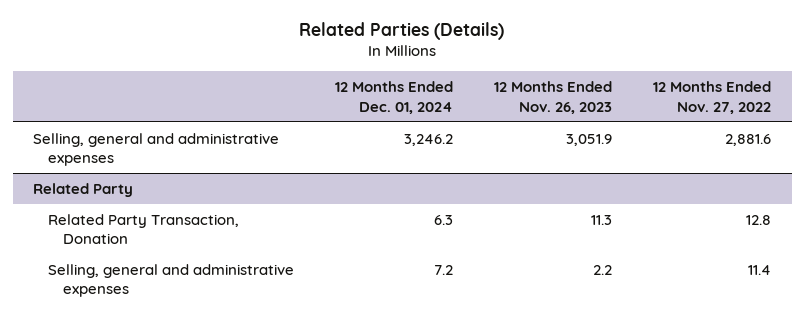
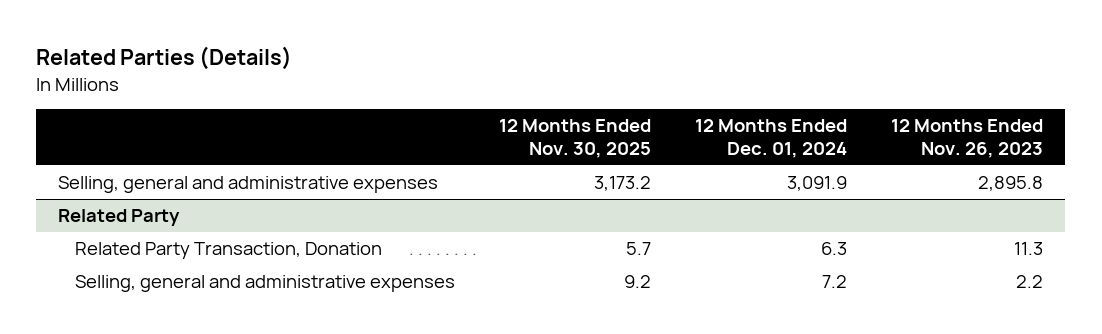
[653,81,772,114] 12 Months Ended Nov. 27, 2022 -> none
none -> [499,119,652,159] 12 Months Ended Nov. 30, 2025
[404,133,454,146] 3,246.2 -> [787,176,848,192] 3,091.9
[566,133,613,146] 3,051.9 -> [978,176,1044,192] 2,895.8

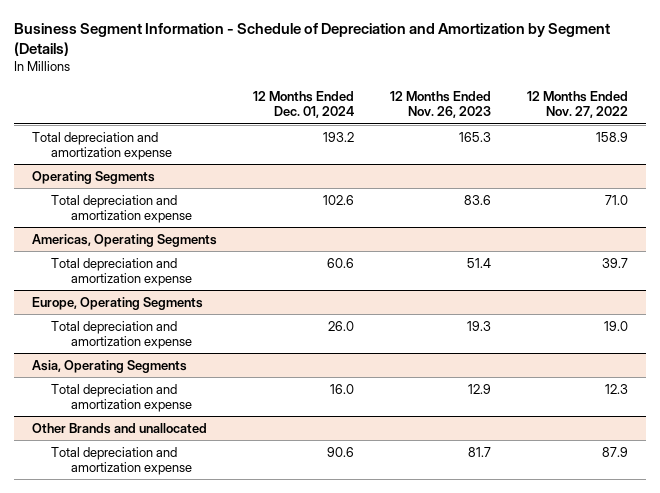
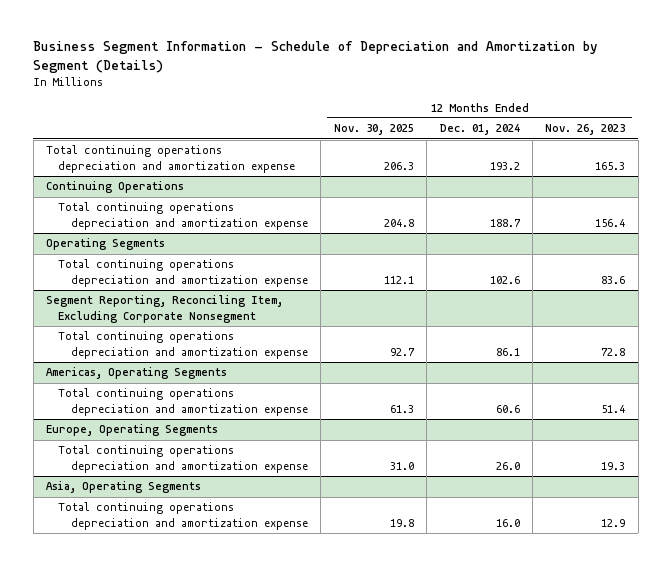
[527,91,629,119] 12 Months Ended Nov. 27, 2022 -> none
none -> [333,124,414,136] Nov. 30, 2025
[31,131,173,160] Total depreciation and amortization expense -> [46,145,296,173] Total continuing operations depreciation and amortization expense
none -> [46,181,185,194] Continuing Operations
none -> [58,202,308,230] Total continuing operations depreciation and amortization expense
[51,194,193,223] Total depreciation and amortization expense -> [58,259,308,287] Total continuing operations depreciation and amortization expense
none -> [46,295,284,323] Segment Reporting, Reconciling Item, Excluding Corporate Nonsegment
none -> [58,331,308,359] Total continuing operations depreciation and amortization expense
[51,257,193,286] Total depreciation and amortization expense -> [58,388,308,416] Total continuing operations depreciation and amortization expense
[51,320,193,349] Total depreciation and amortization expense -> [58,445,308,473] Total continuing operations depreciation and amortization expense
[31,422,207,434] Other Brands and unallocated -> none
[51,446,193,475] Total depreciation and amortization expense -> none
[51,383,193,412] Total depreciation and amortization expense -> [58,502,308,530] Total continuing operations depreciation and amortization expense

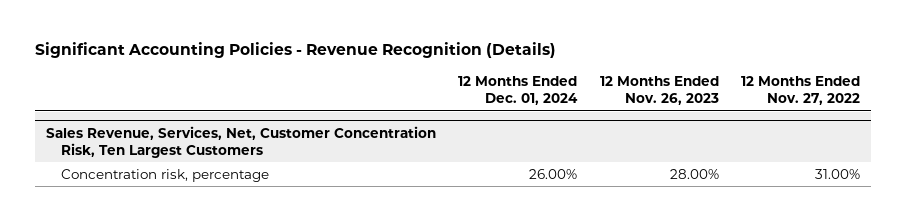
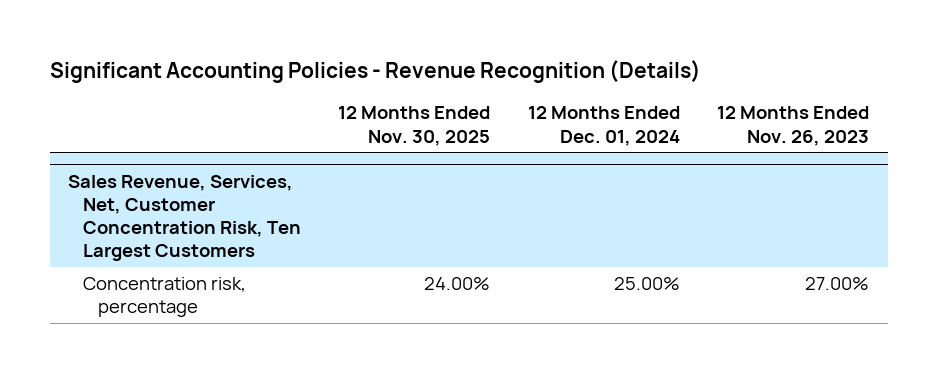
[740,75,860,106] 12 Months Ended Nov. 27, 2022 -> none
none -> [338,106,491,146] 12 Months Ended Nov. 30, 2025
[529,168,578,179] 26.00% -> [613,277,680,291] 25.00%
[669,168,719,179] 28.00% -> [805,277,870,291] 27.00%

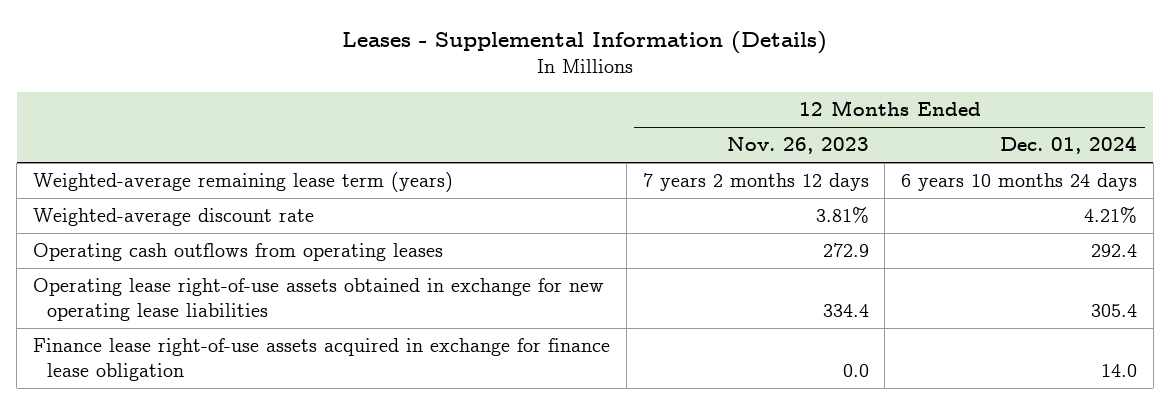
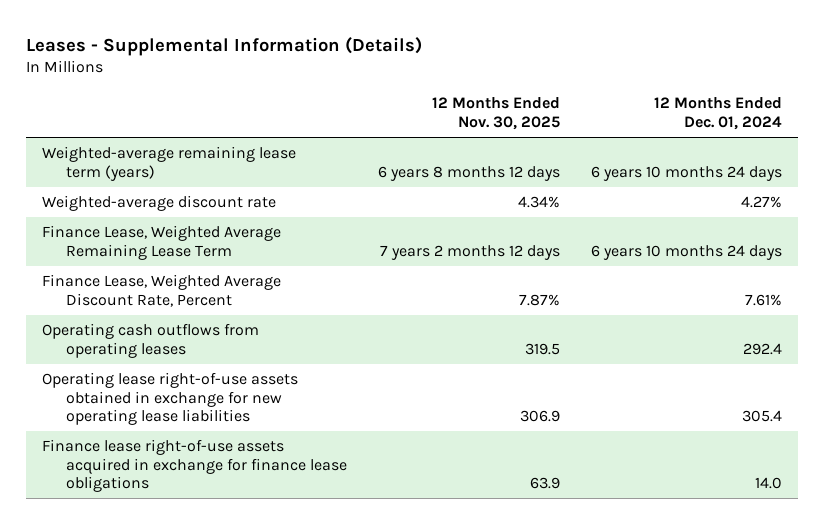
[726,137,869,155] Nov. 26, 2023 -> none
none -> [432,97,561,131] 12 Months Ended Nov. 30, 2025
[1084,207,1138,224] 4.21% -> [741,195,783,208] 4.27%
none -> [41,224,281,260] Finance Lease, Weighted Average Remaining Lease Term
none -> [41,273,281,307] Finance Lease, Weighted Average Discount Rate, Percent
[33,338,611,381] Finance lease right-of-use assets acquired in exchange for finance lease obligation -> [41,438,347,493] Finance lease right-of-use assets acquired in exchange for finance lease obligations

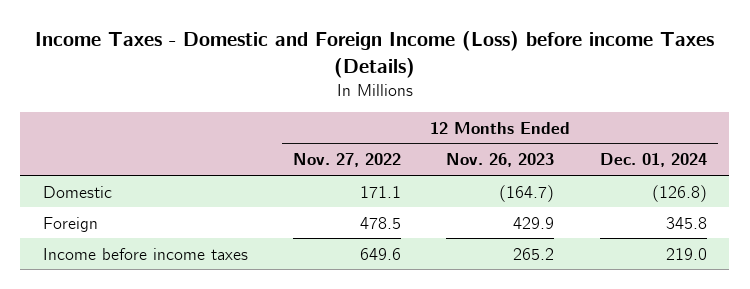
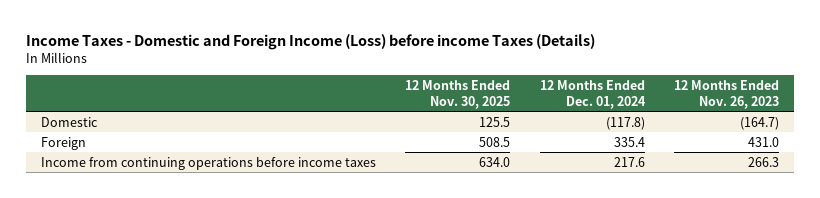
[293,153,402,168] Nov. 27, 2022 -> none
none -> [405,79,511,109] 12 Months Ended Nov. 30, 2025
[651,184,707,202] (126.8) -> [605,116,645,130] (117.8)
[513,216,555,229] 429.9 -> [748,136,780,147] 431.0
[665,216,707,229] 345.8 -> [613,136,645,147] 335.4
[42,247,248,260] Income before income taxes -> [40,156,376,170] Income from continuing operations before income taxes
[513,247,555,260] 265.2 -> [748,156,780,167] 266.3
[665,247,707,260] 219.0 -> [613,156,645,167] 217.6

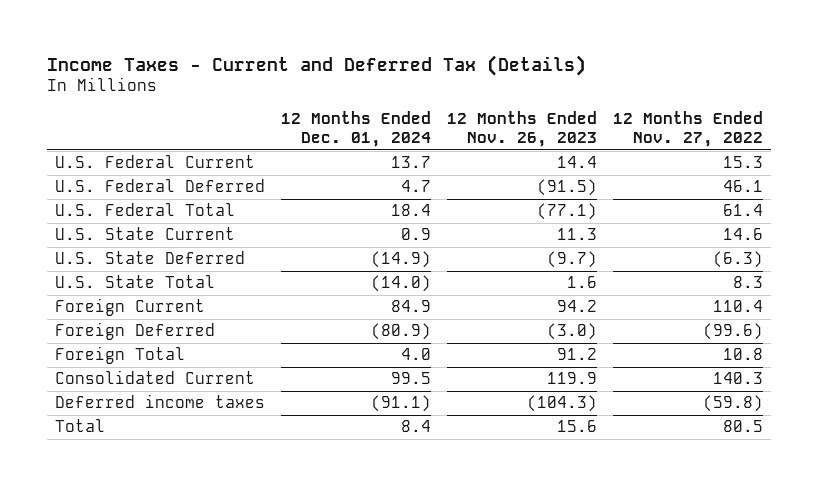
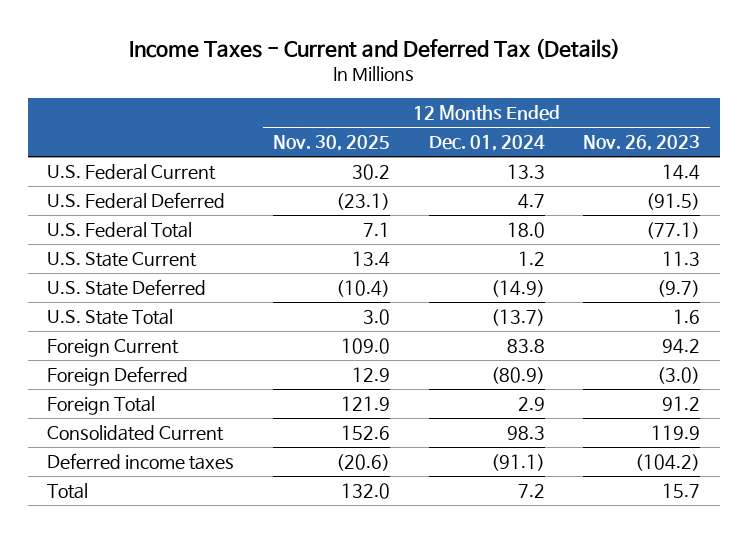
[612,111,763,147] 12 Months Ended Nov. 27, 2022 -> none
none -> [273,135,391,152] Nov. 30, 2025
[390,156,431,169] 13.7 -> [506,164,545,180] 13.3
[390,204,431,217] 18.4 -> [506,222,545,239] 18.0
[400,228,431,241] 0.9 -> [517,251,545,267] 1.2
[370,275,431,293] (14.0) -> [490,309,545,327] (13.7)
[390,300,431,313] 84.9 -> [506,339,545,354] 83.8
[400,348,431,361] 4.0 -> [517,397,545,412] 2.9
[390,372,431,385] 99.5 -> [506,426,545,441] 98.3
[526,395,597,413] (104.3) -> [635,454,701,472] (104.2)
[400,420,431,433] 8.4 -> [517,484,545,499] 7.2
[556,420,597,433] 15.6 -> [662,483,701,499] 15.7

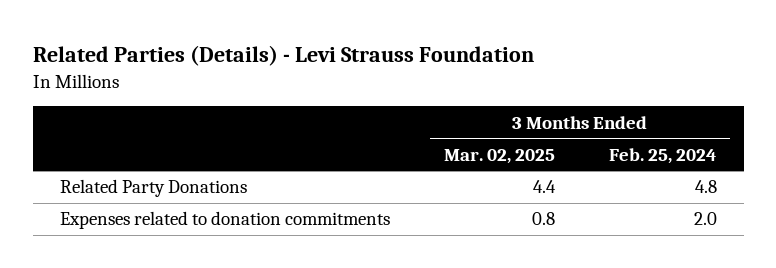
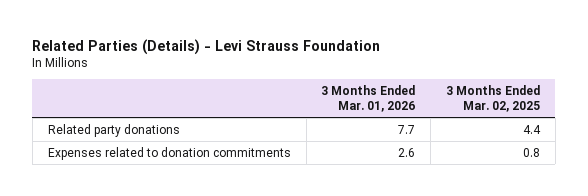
[608,147,717,164] Feb. 25, 2024 -> none
none -> [321,84,416,112] 3 Months Ended Mar. 01, 2026
[59,179,247,198] Related Party Donations -> [47,123,180,137] Related party donations

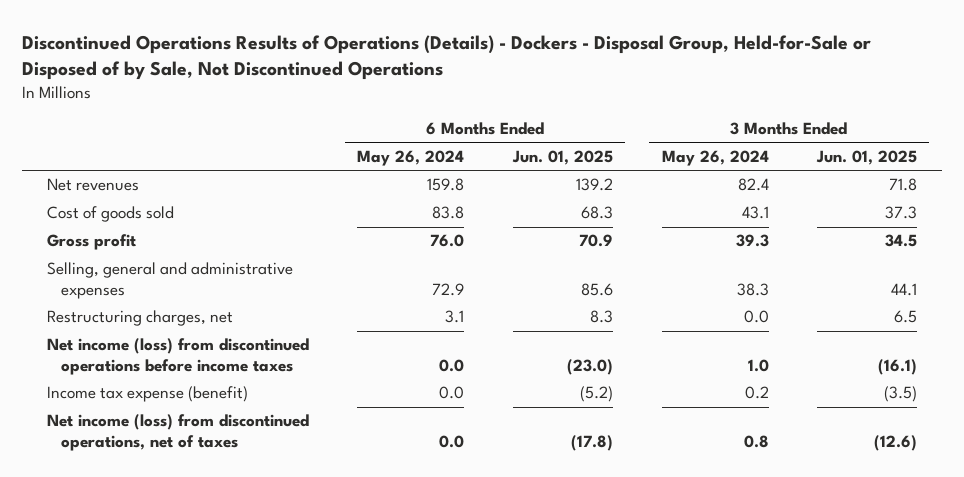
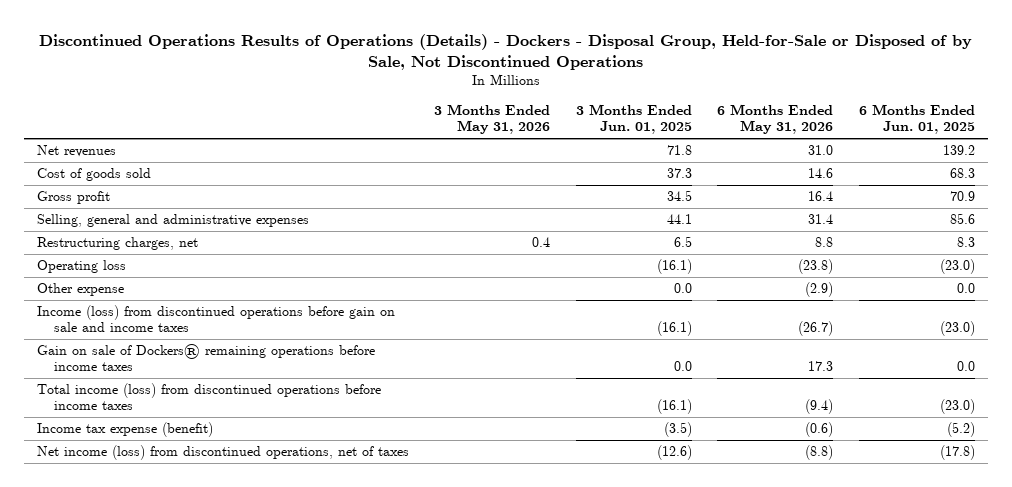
[357,149,465,166] May 26, 2024 -> none
[661,149,769,166] May 26, 2024 -> none
none -> [434,104,551,135] 3 Months Ended May 31, 2026
none -> [717,104,834,135] 6 Months Ended May 31, 2026
none -> [37,260,127,274] Operating loss
none -> [37,283,125,297] Other expense
none -> [37,305,396,333] Income (loss) from discontinued operations before gain on sale and income taxes
none -> [37,344,376,372] Gain on sale of Dockers® remaining operations before income taxes
[46,338,309,375] Net income (loss) from discontinued operations before income taxes -> [37,383,382,411] Total income (loss) from discontinued operations before income taxes

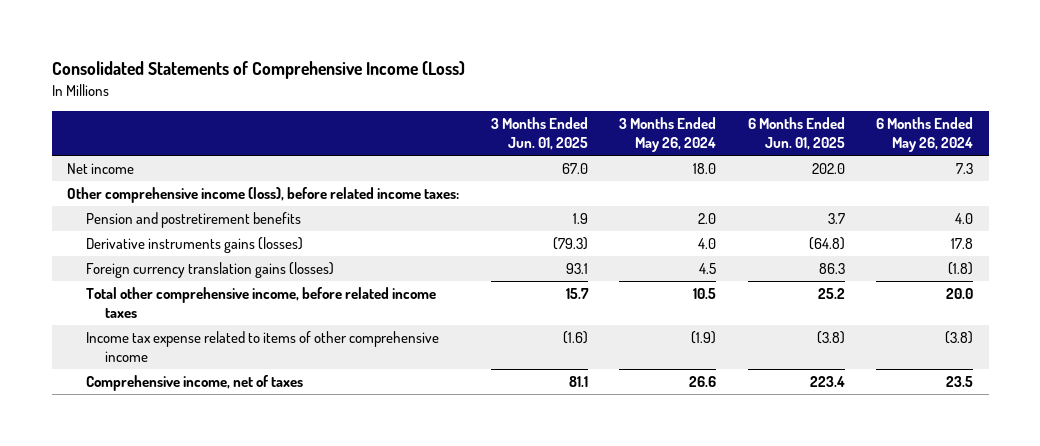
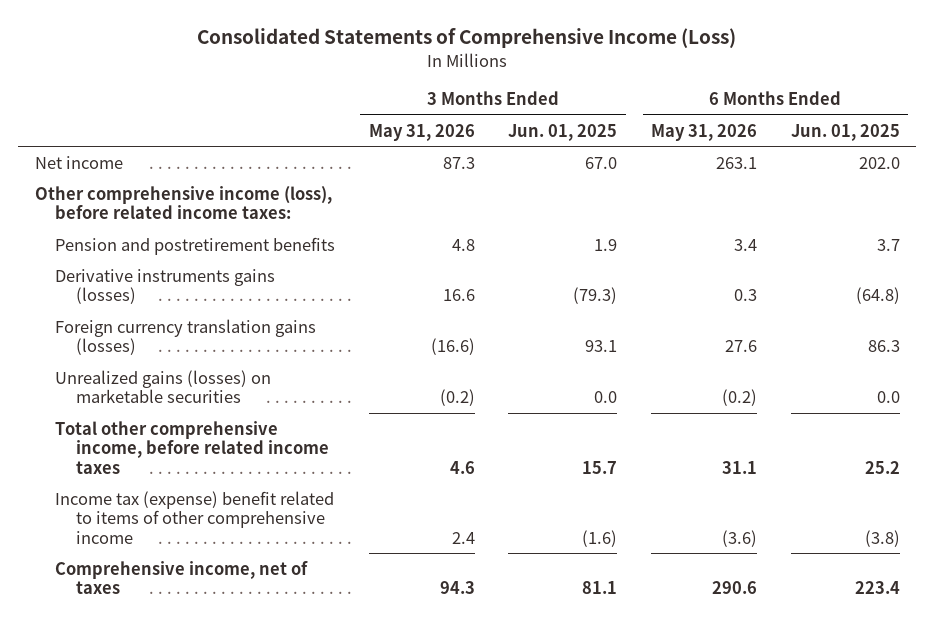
[619,116,717,153] 3 Months Ended May 26, 2024 -> none
[876,116,974,153] 6 Months Ended May 26, 2024 -> none
none -> [368,123,475,141] May 31, 2026
none -> [650,123,757,141] May 31, 2026
none -> [55,369,272,404] Unrealized gains (losses) on marketable securities
[86,330,440,363] Income tax expense related to items of other comprehensive income -> [55,490,335,544] Income tax (expense) benefit related to items of other comprehensive income

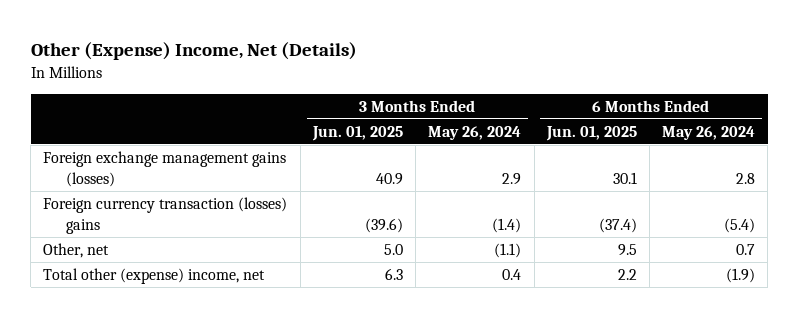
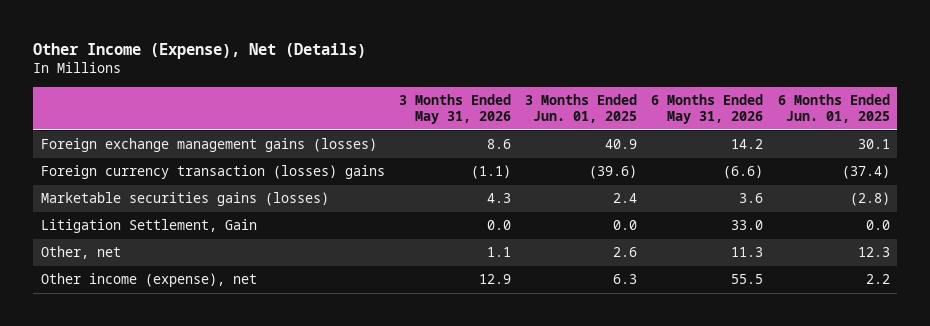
[30,41,357,60] Other (Expense) Income, Net (Details) -> [33,42,367,59] Other Income (Expense), Net (Details)
[428,125,522,140] May 26, 2024 -> none
[662,125,756,140] May 26, 2024 -> none
none -> [398,94,511,125] 3 Months Ended May 31, 2026
none -> [651,94,764,125] 6 Months Ended May 31, 2026
none -> [40,192,329,207] Marketable securities gains (losses)
none -> [40,219,257,234] Litigation Settlement, Gain
[383,244,403,256] 5.0 -> [613,247,638,258] 2.6
[617,244,637,257] 9.5 -> [857,247,890,258] 12.3
[43,268,266,285] Total other (expense) income, net -> [40,273,257,288] Other income (expense), net

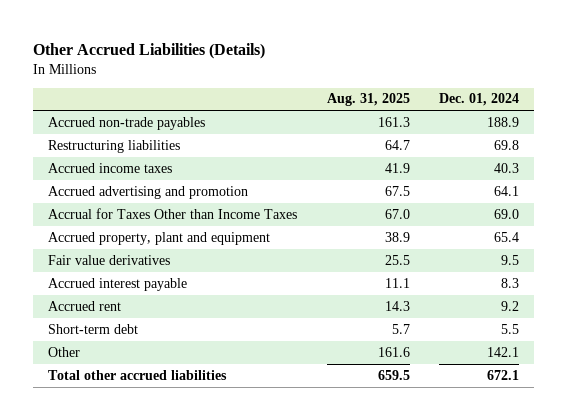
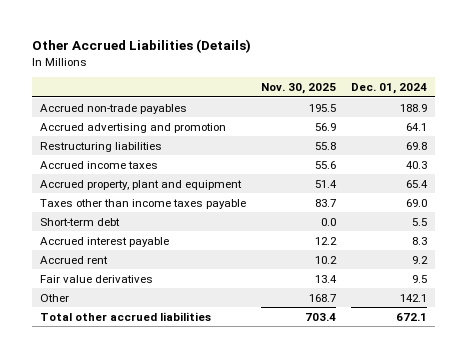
[326,93,410,107] Aug. 31, 2025 -> none
none -> [260,83,336,95] Nov. 30, 2025
[48,185,249,199] Accrued advertising and promotion -> [39,122,226,133] Accrued advertising and promotion
[48,207,298,219] Accrual for Taxes Other than Income Taxes -> none
none -> [39,198,246,209] Taxes other than income taxes payable
[48,323,139,334] Short-term debt -> [39,217,120,226] Short-term debt
[48,254,171,265] Fair value derivatives -> [39,274,153,283] Fair value derivatives

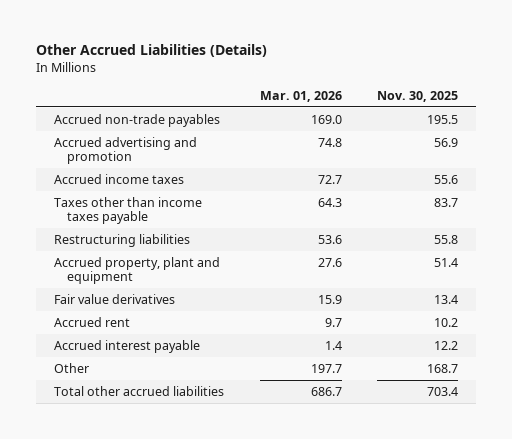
[351,83,428,95] Dec. 01, 2024 -> none
none -> [259,90,342,102] Mar. 01, 2026
[39,217,120,226] Short-term debt -> none
[39,141,162,152] Restructuring liabilities -> [54,233,191,247] Restructuring liabilities
[39,179,242,190] Accrued property, plant and equipment -> [54,256,221,284] Accrued property, plant and equipment
[39,255,108,264] Accrued rent -> [54,316,131,327] Accrued rent
[39,236,169,247] Accrued interest payable -> [54,339,201,353] Accrued interest payable

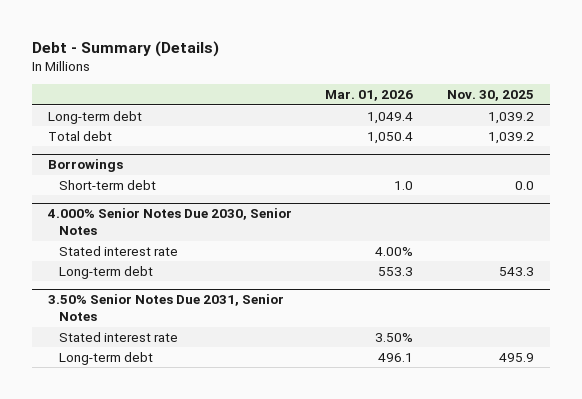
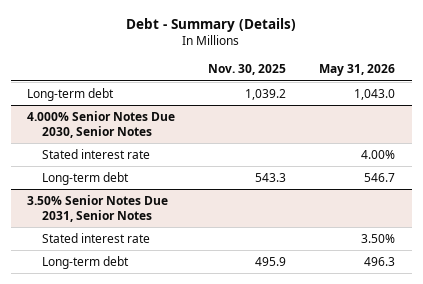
[325,90,414,102] Mar. 01, 2026 -> none
none -> [319,64,396,77] May 31, 2026
[48,131,113,142] Total debt -> none
[48,159,124,173] Borrowings -> none
[59,180,157,191] Short-term debt -> none

